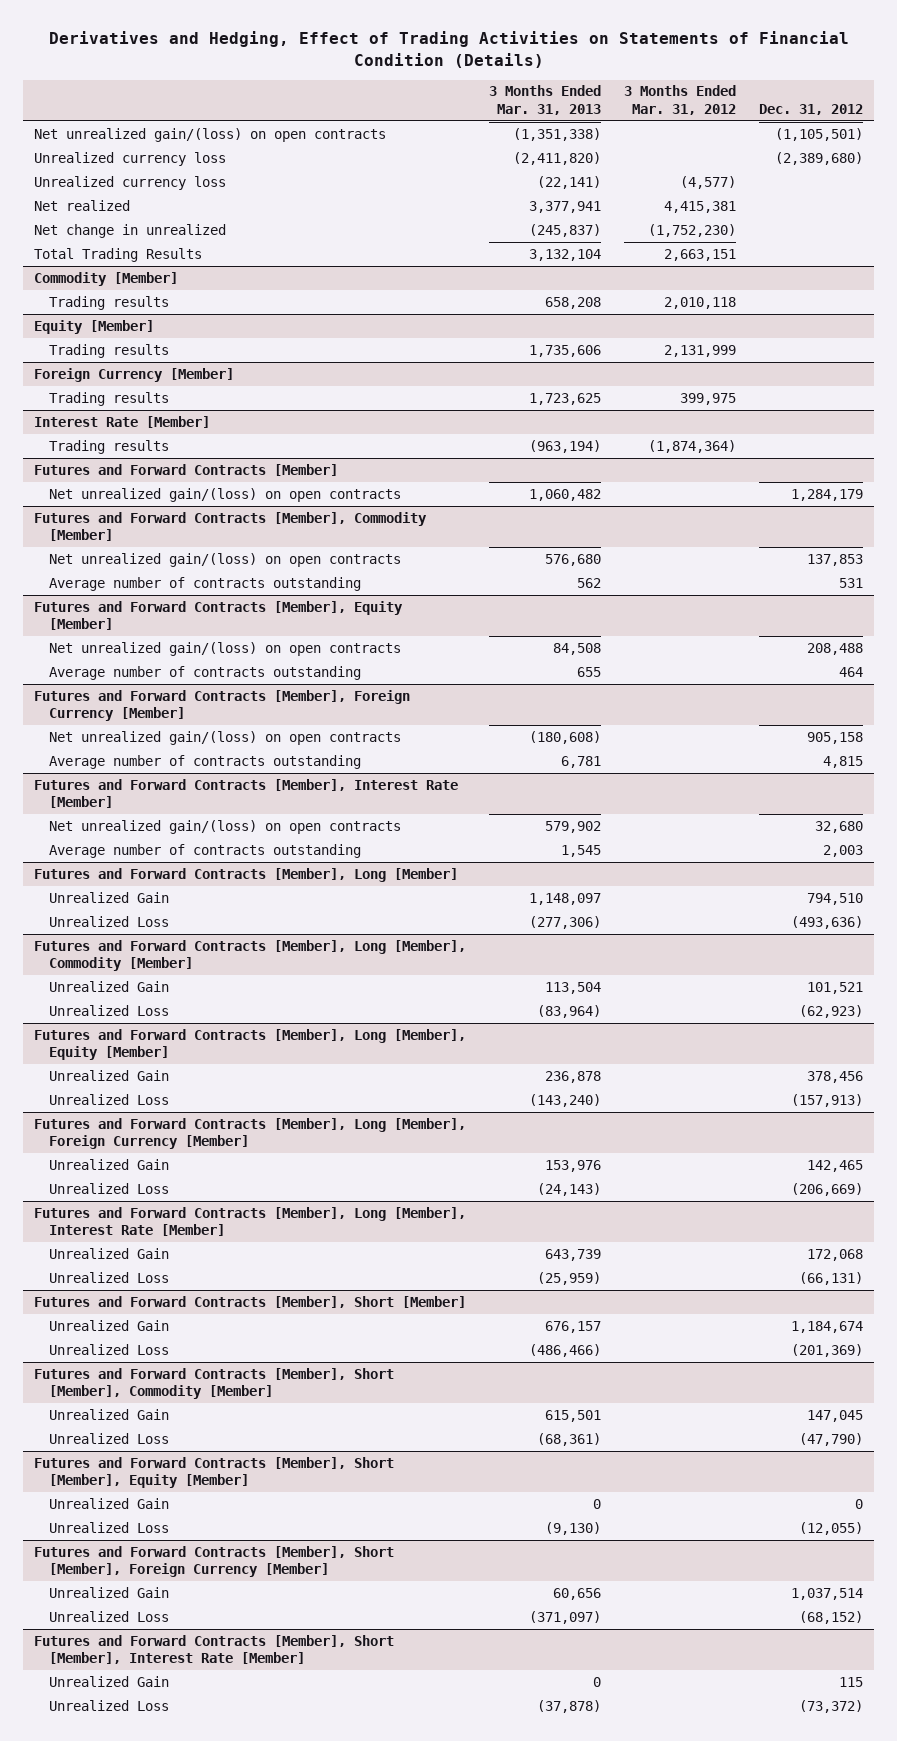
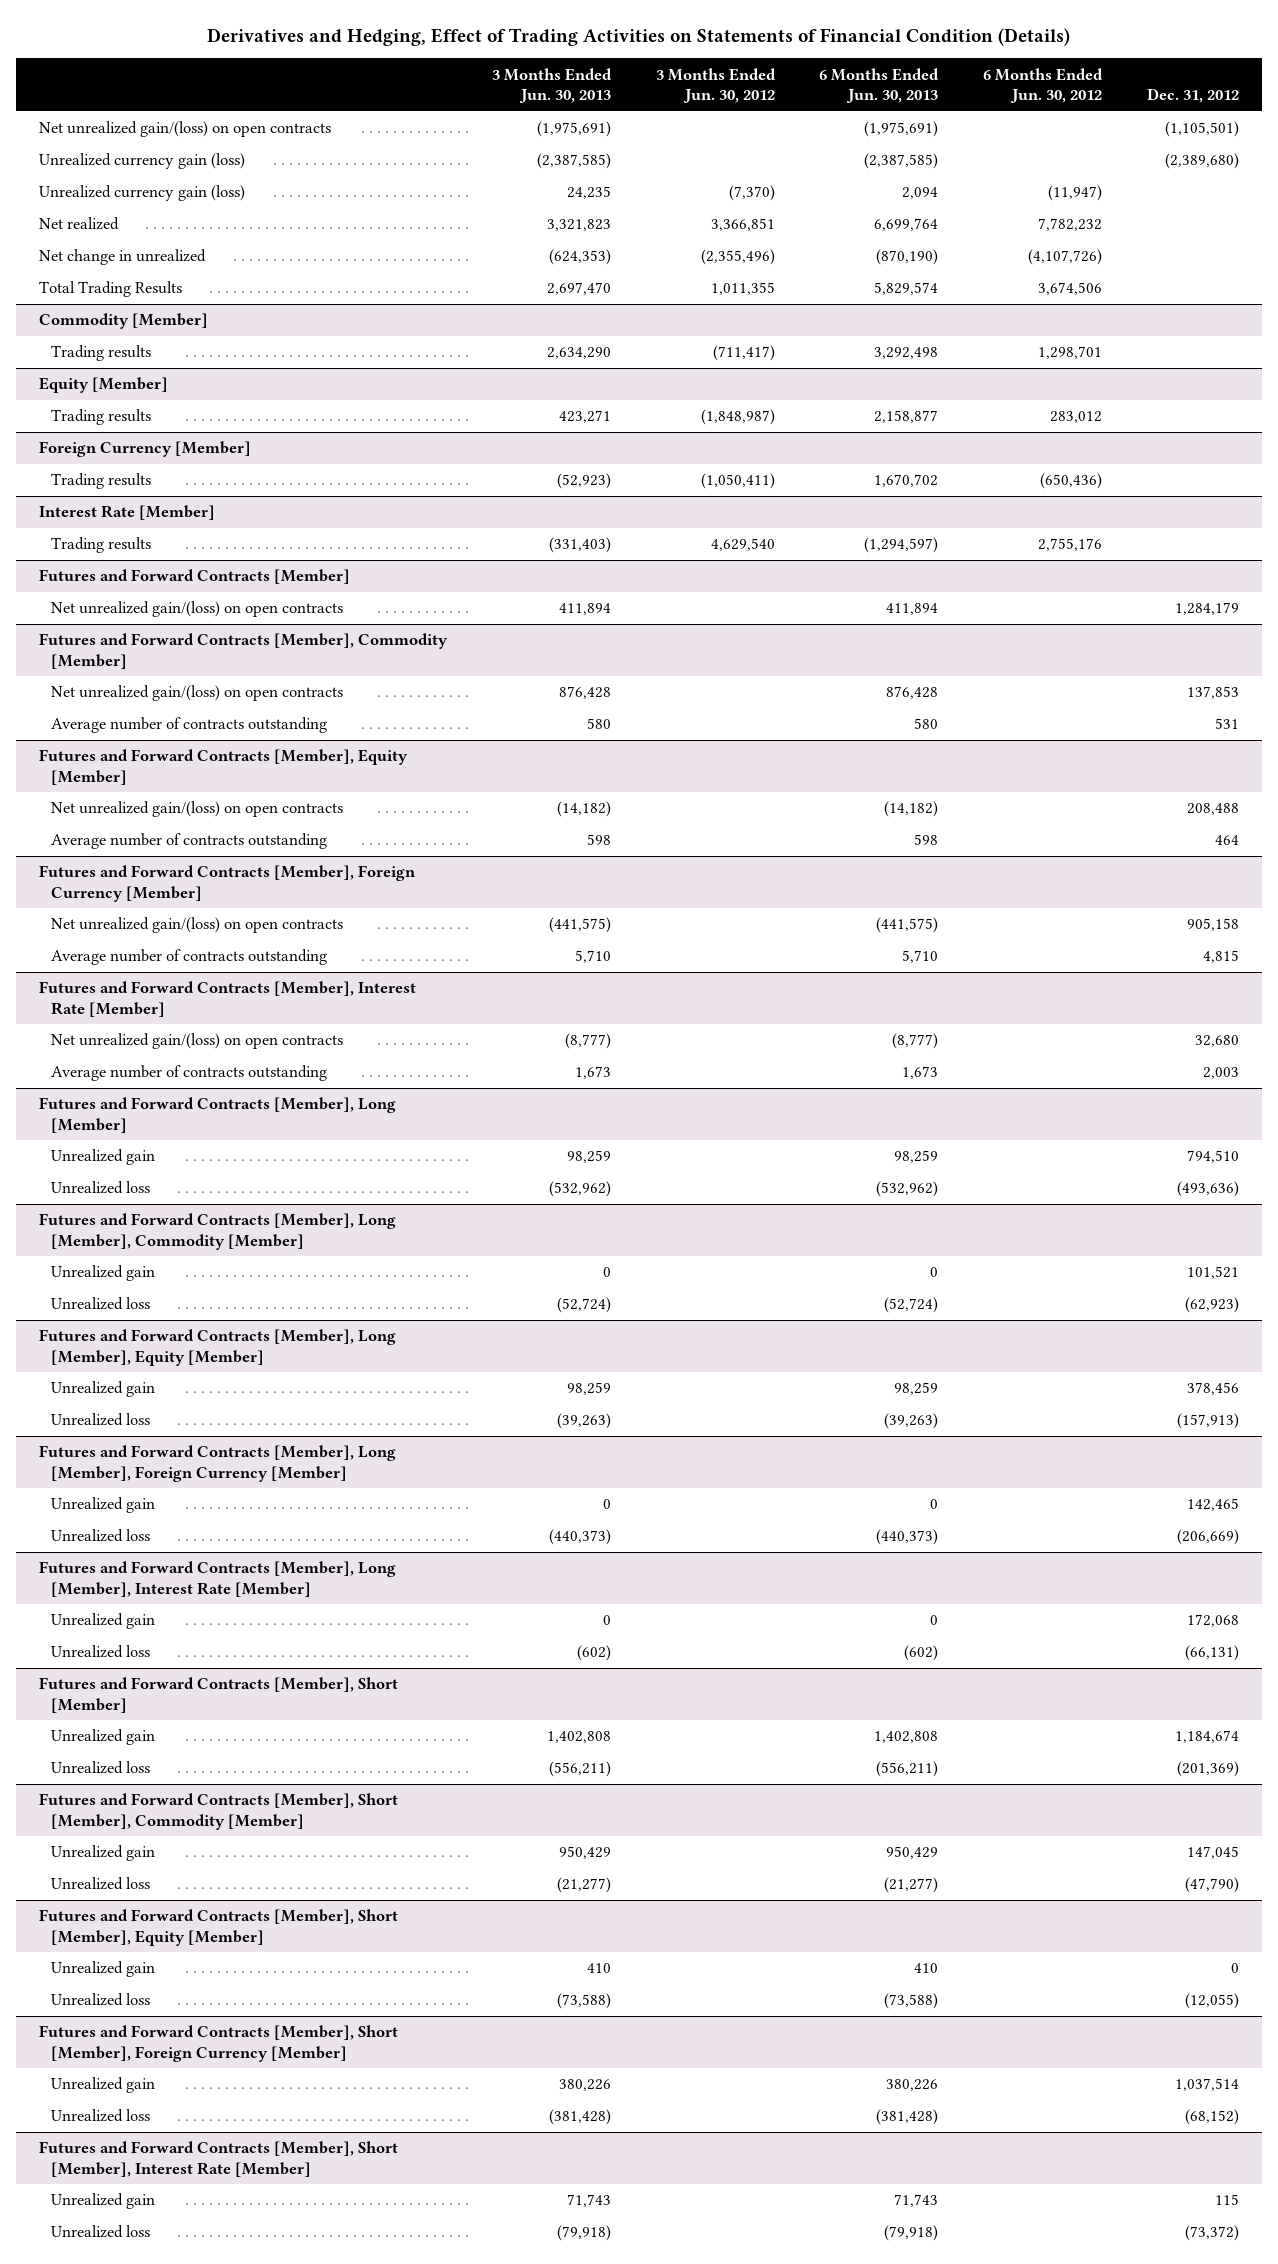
[489,85,602,116] 3 Months Ended Mar. 31, 2013 -> none
[624,85,737,116] 3 Months Ended Mar. 31, 2012 -> none
none -> [491,67,612,104] 3 Months Ended Jun. 30, 2013
none -> [655,67,776,104] 3 Months Ended Jun. 30, 2012
none -> [819,67,940,104] 6 Months Ended Jun. 30, 2013
none -> [983,67,1104,104] 6 Months Ended Jun. 30, 2012
[34,151,227,166] Unrealized currency loss -> [38,153,245,170] Unrealized currency gain (loss)
[34,175,227,190] Unrealized currency loss -> [38,185,245,202] Unrealized currency gain (loss)
[48,891,169,903] Unrealized Gain -> [50,1149,155,1166] Unrealized gain
[48,915,169,927] Unrealized Loss -> [50,1181,150,1195] Unrealized loss
[48,980,169,992] Unrealized Gain -> [50,1265,155,1282] Unrealized gain
[48,1004,169,1016] Unrealized Loss -> [50,1297,150,1311] Unrealized loss
[48,1069,169,1081] Unrealized Gain -> [50,1381,155,1398] Unrealized gain
[48,1093,169,1105] Unrealized Loss -> [50,1413,150,1427] Unrealized loss
[48,1158,169,1170] Unrealized Gain -> [50,1497,155,1514] Unrealized gain
[48,1182,169,1194] Unrealized Loss -> [50,1529,150,1543] Unrealized loss
[48,1247,169,1259] Unrealized Gain -> [50,1613,155,1630] Unrealized gain
[48,1271,169,1283] Unrealized Loss -> [50,1645,150,1659] Unrealized loss
[48,1319,169,1331] Unrealized Gain -> [50,1729,155,1746] Unrealized gain
[48,1343,169,1355] Unrealized Loss -> [50,1761,150,1775] Unrealized loss
[48,1408,169,1420] Unrealized Gain -> [50,1845,155,1862] Unrealized gain
[48,1432,169,1444] Unrealized Loss -> [50,1877,150,1891] Unrealized loss
[48,1497,169,1509] Unrealized Gain -> [50,1961,155,1978] Unrealized gain
[48,1521,169,1533] Unrealized Loss -> [50,1993,150,2007] Unrealized loss
[48,1586,169,1598] Unrealized Gain -> [50,2077,155,2094] Unrealized gain
[48,1610,169,1622] Unrealized Loss -> [50,2109,150,2123] Unrealized loss
[48,1675,169,1687] Unrealized Gain -> [50,2193,155,2210] Unrealized gain
[48,1699,169,1711] Unrealized Loss -> [50,2225,150,2239] Unrealized loss

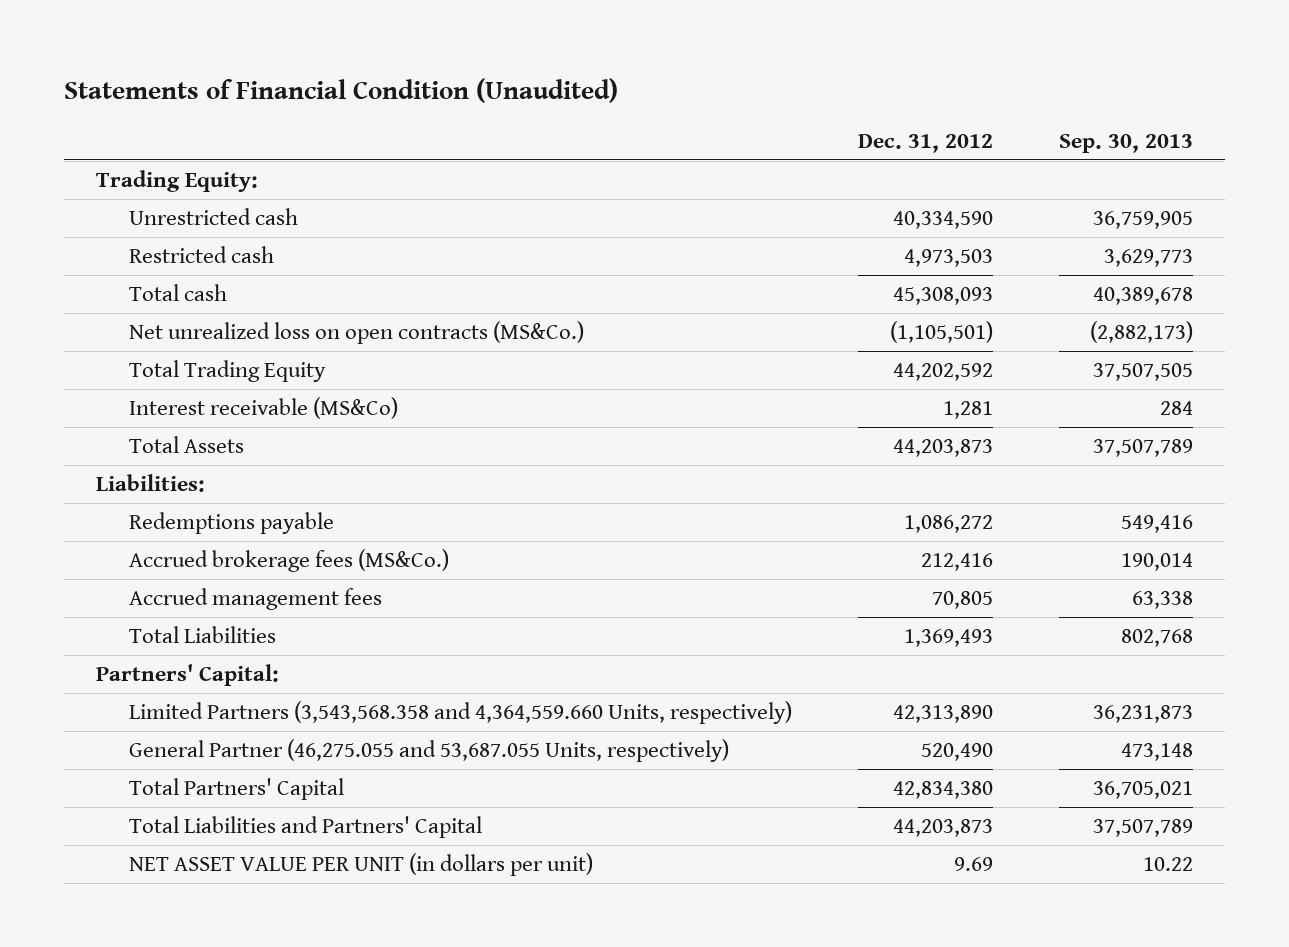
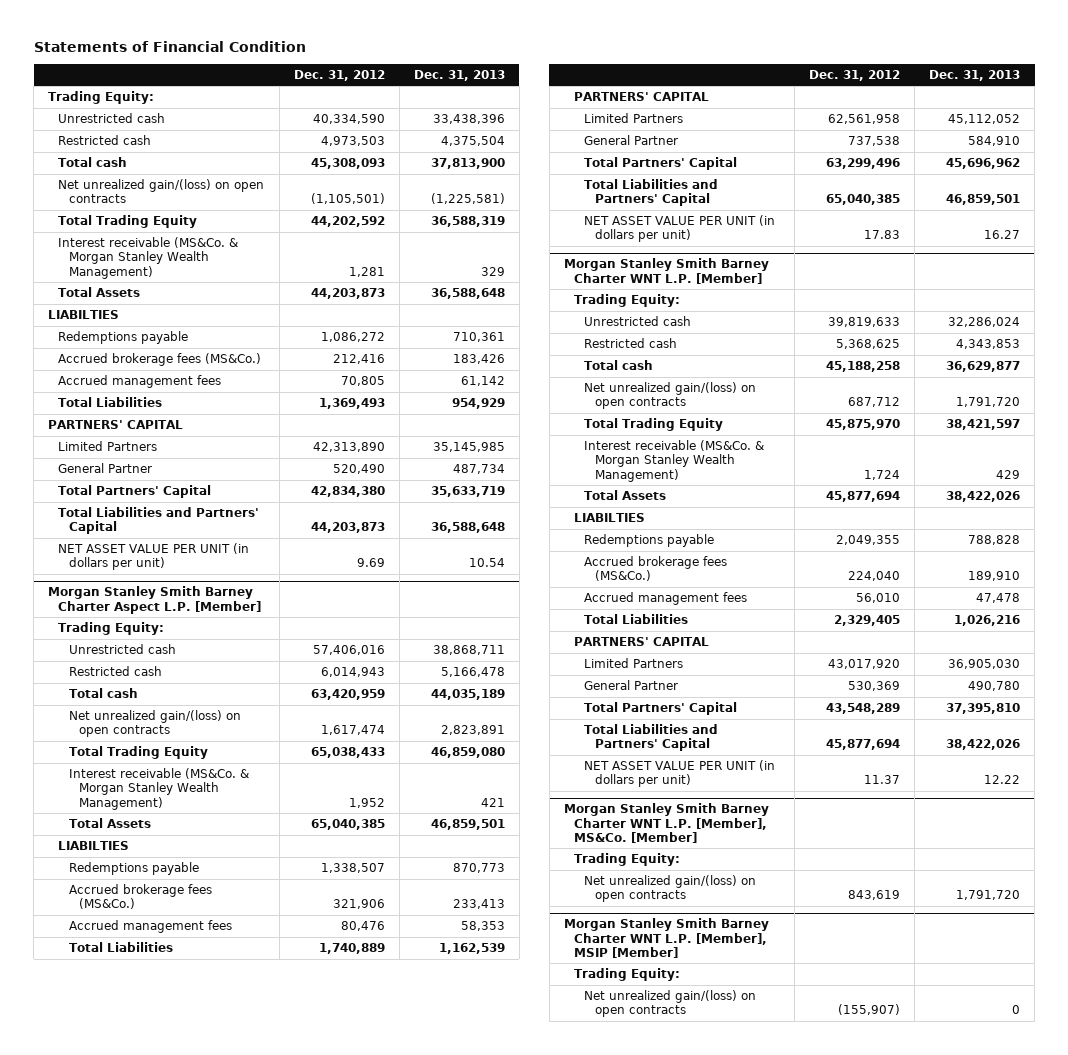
[63,78,618,104] Statements of Financial Condition (Unaudited) -> [33,40,306,52] Statements of Financial Condition
[1058,134,1193,154] Sep. 30, 2013 -> none
none -> [413,69,505,81] Dec. 31, 2013
[129,321,585,345] Net unrealized loss on open contracts (MS&Co.) -> [58,179,265,204] Net unrealized gain/(loss) on open contracts
[129,397,399,420] Interest receivable (MS&Co) -> [58,237,239,279] Interest receivable (MS&Co. & Morgan Stanley Wealth Management)
[96,474,206,493] Liabilities: -> [48,310,120,320] LIABILTIES
[96,664,280,687] Partners' Capital: -> [48,420,184,430] PARTNERS' CAPITAL
[129,701,793,725] Limited Partners (3,543,568.358 and 4,364,559.660 Units, respectively) -> [58,441,158,452] Limited Partners
[129,739,730,763] General Partner (46,275.055 and 53,687.055 Units, respectively) -> [58,463,153,474] General Partner
none -> [48,586,262,614] Morgan Stanley Smith Barney Charter Aspect L.P. [Member]
none -> [58,622,165,636] Trading Equity:
none -> [68,644,176,655] Unrestricted cash
none -> [68,666,162,677] Restricted cash
none -> [68,688,138,699] Total cash
none -> [68,710,241,738] Net unrealized gain/(loss) on open contracts
none -> [68,746,208,760] Total Trading Equity
none -> [68,768,249,810] Interest receivable (MS&Co. & Morgan Stanley Wealth Management)
none -> [68,818,151,829] Total Assets
none -> [58,841,130,851] LIABILTIES
none -> [68,862,199,876] Redemptions payable
none -> [68,884,212,910] Accrued brokerage fees (MS&Co.)
none -> [68,920,232,934] Accrued management fees
none -> [68,942,173,953] Total Liabilities
none -> [573,92,709,102] PARTNERS' CAPITAL
none -> [584,113,684,124] Limited Partners
none -> [584,135,679,146] General Partner
none -> [584,157,738,171] Total Partners' Capital
none -> [584,179,719,207] Total Liabilities and Partners' Capital
none -> [584,215,776,243] NET ASSET VALUE PER UNIT (in dollars per unit)
none -> [563,258,769,284] Morgan Stanley Smith Barney Charter WNT L.P. [Member]
none -> [573,294,680,308] Trading Equity:
none -> [584,316,692,327] Unrestricted cash
none -> [584,338,678,349] Restricted cash
none -> [584,360,654,371] Total cash
none -> [584,382,757,410] Net unrealized gain/(loss) on open contracts
none -> [584,418,724,432] Total Trading Equity
none -> [584,440,765,482] Interest receivable (MS&Co. & Morgan Stanley Wealth Management)
none -> [584,490,667,501] Total Assets
none -> [573,513,645,523] LIABILTIES
none -> [584,534,715,548] Redemptions payable
none -> [584,556,728,582] Accrued brokerage fees (MS&Co.)
none -> [584,592,748,606] Accrued management fees
none -> [584,614,689,625] Total Liabilities
none -> [573,637,709,647] PARTNERS' CAPITAL
none -> [584,658,684,669] Limited Partners
none -> [584,680,679,691] General Partner
none -> [584,702,738,716] Total Partners' Capital
none -> [584,724,719,752] Total Liabilities and Partners' Capital
none -> [584,760,776,788] NET ASSET VALUE PER UNIT (in dollars per unit)
none -> [563,803,769,843] Morgan Stanley Smith Barney Charter WNT L.P. [Member], MS&Co. [Member]
none -> [573,853,680,867] Trading Equity:
none -> [584,875,757,903] Net unrealized gain/(loss) on open contracts
none -> [563,918,769,958] Morgan Stanley Smith Barney Charter WNT L.P. [Member], MSIP [Member]
none -> [573,968,680,982] Trading Equity:
none -> [584,990,757,1018] Net unrealized gain/(loss) on open contracts

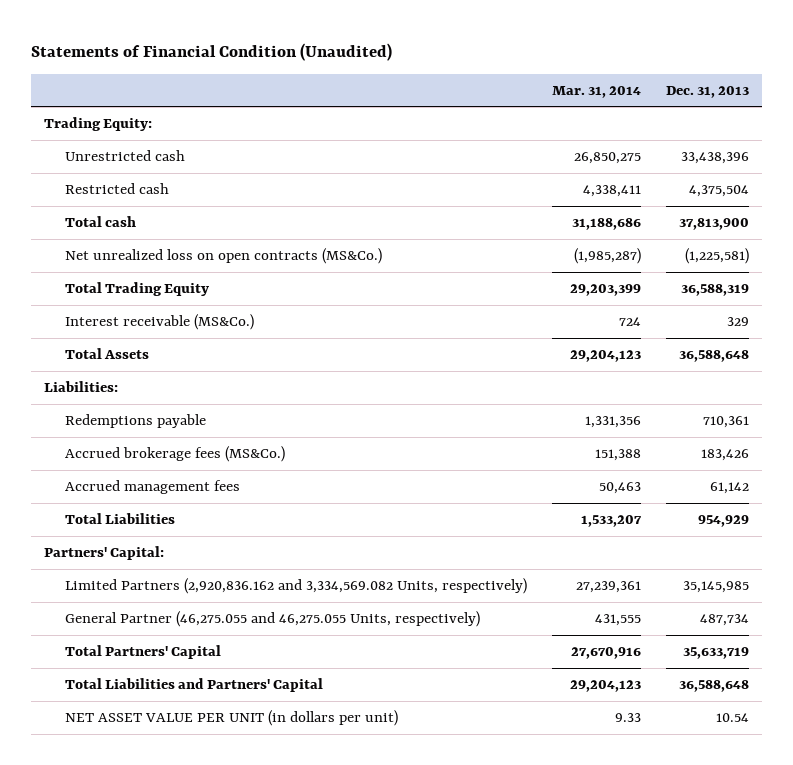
[33,40,306,52] Statements of Financial Condition -> [30,42,392,61] Statements of Financial Condition (Unaudited)
[293,69,385,81] Dec. 31, 2012 -> none
none -> [552,85,642,98] Mar. 31, 2014
[58,179,265,204] Net unrealized gain/(loss) on open contracts -> [64,248,382,265] Net unrealized loss on open contracts (MS&Co.)
[58,237,239,279] Interest receivable (MS&Co. & Morgan Stanley Wealth Management) -> [64,314,254,331] Interest receivable (MS&Co.)
[48,310,120,320] LIABILTIES -> [43,381,118,393] Liabilities:
[48,420,184,430] PARTNERS' CAPITAL -> [43,546,164,561] Partners' Capital:
[58,441,158,452] Limited Partners -> [64,578,527,595] Limited Partners (2,920,836.162 and 3,334,569.082 Units, respectively)
[58,463,153,474] General Partner -> [64,611,480,628] General Partner (46,275.055 and 46,275.055 Units, respectively)
[48,586,262,614] Morgan Stanley Smith Barney Charter Aspect L.P. [Member] -> none
[58,622,165,636] Trading Equity: -> none
[68,644,176,655] Unrestricted cash -> none
[68,666,162,677] Restricted cash -> none
[68,688,138,699] Total cash -> none
[68,710,241,738] Net unrealized gain/(loss) on open contracts -> none
[68,746,208,760] Total Trading Equity -> none
[68,768,249,810] Interest receivable (MS&Co. & Morgan Stanley Wealth Management) -> none
[68,818,151,829] Total Assets -> none
[58,841,130,851] LIABILTIES -> none
[68,862,199,876] Redemptions payable -> none
[68,884,212,910] Accrued brokerage fees (MS&Co.) -> none
[68,920,232,934] Accrued management fees -> none
[68,942,173,953] Total Liabilities -> none
[573,92,709,102] PARTNERS' CAPITAL -> none
[584,113,684,124] Limited Partners -> none
[584,135,679,146] General Partner -> none
[584,157,738,171] Total Partners' Capital -> none
[584,179,719,207] Total Liabilities and Partners' Capital -> none
[584,215,776,243] NET ASSET VALUE PER UNIT (in dollars per unit) -> none
[563,258,769,284] Morgan Stanley Smith Barney Charter WNT L.P. [Member] -> none
[573,294,680,308] Trading Equity: -> none
[584,316,692,327] Unrestricted cash -> none
[584,338,678,349] Restricted cash -> none
[584,360,654,371] Total cash -> none
[584,382,757,410] Net unrealized gain/(loss) on open contracts -> none
[584,418,724,432] Total Trading Equity -> none
[584,440,765,482] Interest receivable (MS&Co. & Morgan Stanley Wealth Management) -> none
[584,490,667,501] Total Assets -> none
[573,513,645,523] LIABILTIES -> none
[584,534,715,548] Redemptions payable -> none
[584,556,728,582] Accrued brokerage fees (MS&Co.) -> none
[584,592,748,606] Accrued management fees -> none
[584,614,689,625] Total Liabilities -> none
[573,637,709,647] PARTNERS' CAPITAL -> none
[584,658,684,669] Limited Partners -> none
[584,680,679,691] General Partner -> none
[584,702,738,716] Total Partners' Capital -> none
[584,724,719,752] Total Liabilities and Partners' Capital -> none
[584,760,776,788] NET ASSET VALUE PER UNIT (in dollars per unit) -> none
[563,803,769,843] Morgan Stanley Smith Barney Charter WNT L.P. [Member], MS&Co. [Member] -> none
[573,853,680,867] Trading Equity: -> none
[584,875,757,903] Net unrealized gain/(loss) on open contracts -> none
[563,918,769,958] Morgan Stanley Smith Barney Charter WNT L.P. [Member], MSIP [Member] -> none
[573,968,680,982] Trading Equity: -> none
[584,990,757,1018] Net unrealized gain/(loss) on open contracts -> none

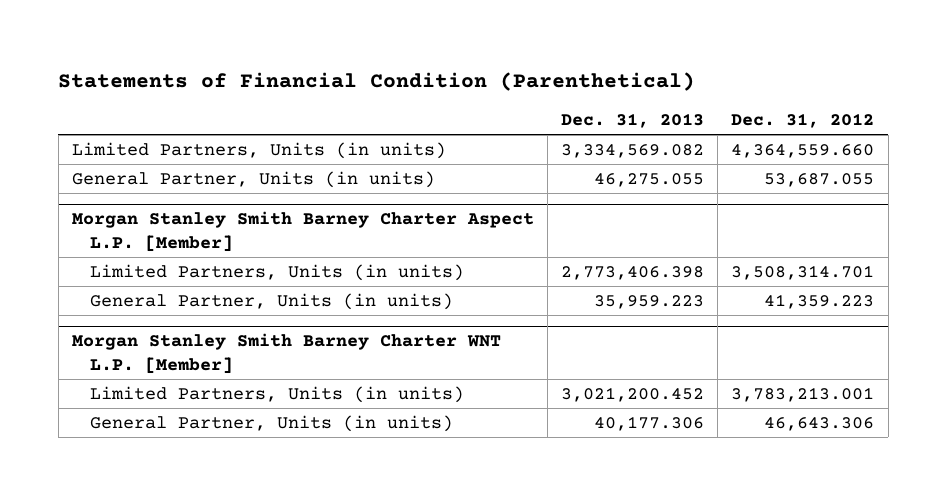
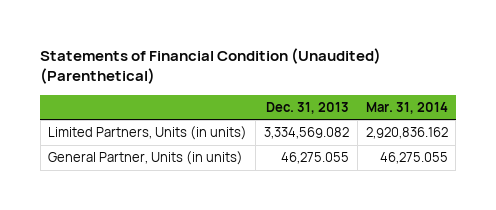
[58,71,696,91] Statements of Financial Condition (Parenthetical) -> [40,47,382,85] Statements of Financial Condition (Unaudited) (Parenthetical)
[731,113,875,129] Dec. 31, 2012 -> none
none -> [365,101,448,114] Mar. 31, 2014
[71,211,534,252] Morgan Stanley Smith Barney Charter Aspect L.P. [Member] -> none
[90,263,465,281] Limited Partners, Units (in units) -> none
[90,292,454,310] General Partner, Units (in units) -> none
[71,333,501,374] Morgan Stanley Smith Barney Charter WNT L.P. [Member] -> none
[90,385,465,403] Limited Partners, Units (in units) -> none
[90,414,454,432] General Partner, Units (in units) -> none

